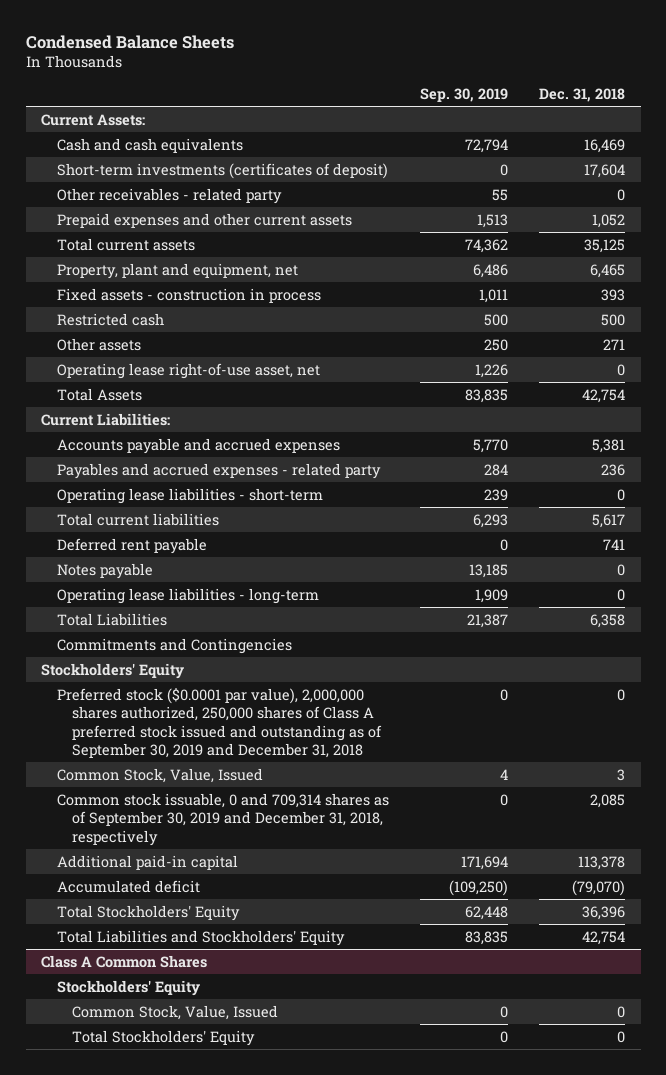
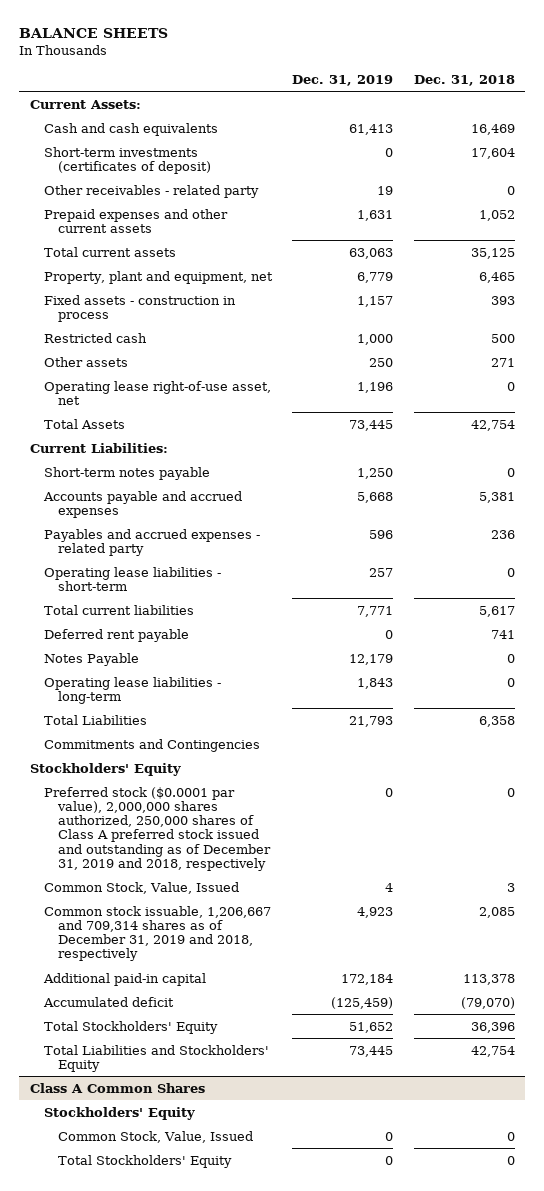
[25,34,234,49] Condensed Balance Sheets -> [19,28,169,39] BALANCE SHEETS
[419,88,508,103] Sep. 30, 2019 -> none
none -> [292,74,394,86] Dec. 31, 2019
none -> [43,466,210,480] Short-term notes payable
[56,562,153,579] Notes payable -> [43,652,139,666] Notes Payable
[56,687,382,759] Preferred stock ($0.0001 par value), 2,000,000 shares authorized, 250,000 shares of Class A preferred stock issued and outstanding as of September 30, 2019 and December 31, 2018 -> [43,786,271,871] Preferred stock ($0.0001 par value), 2,000,000 shares authorized, 250,000 shares of Class A preferred stock issued and outstanding as of December 31, 2019 and 2018, respectively
[56,792,389,846] Common stock issuable, 0 and 709,314 shares as of September 30, 2019 and December 31, 2018, respectively -> [43,905,271,962] Common stock issuable, 1,206,667 and 709,314 shares as of December 31, 2019 and 2018, respectively

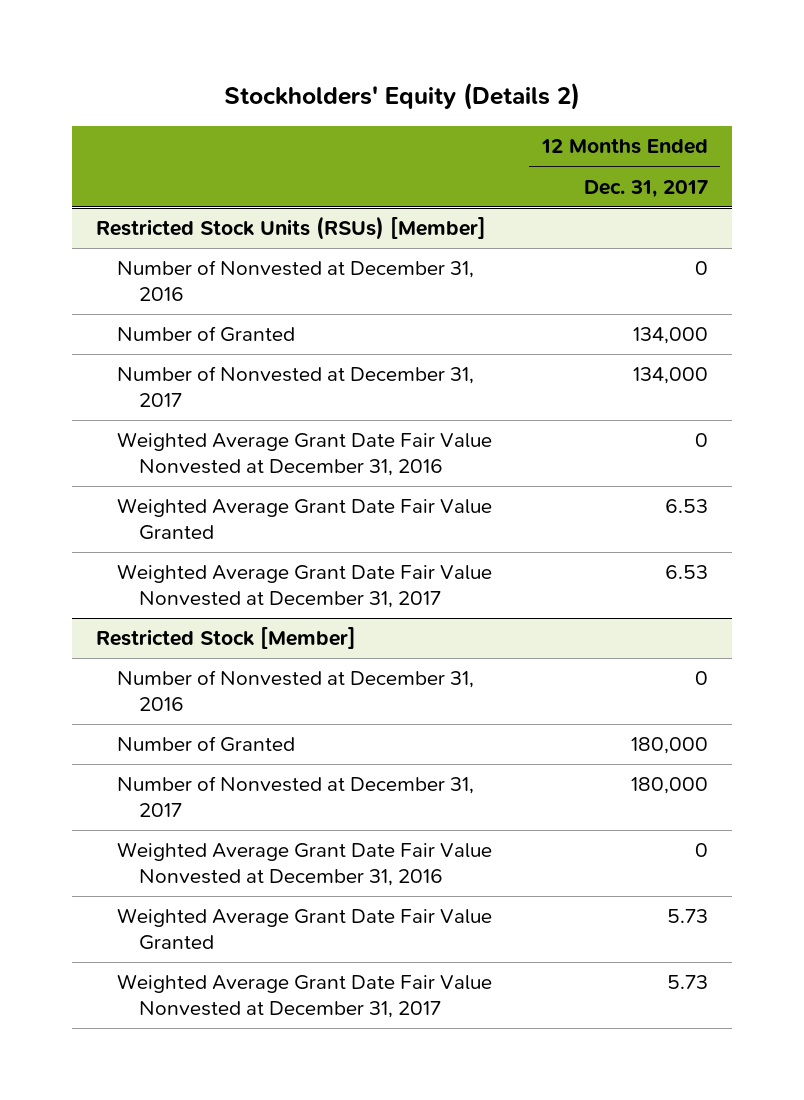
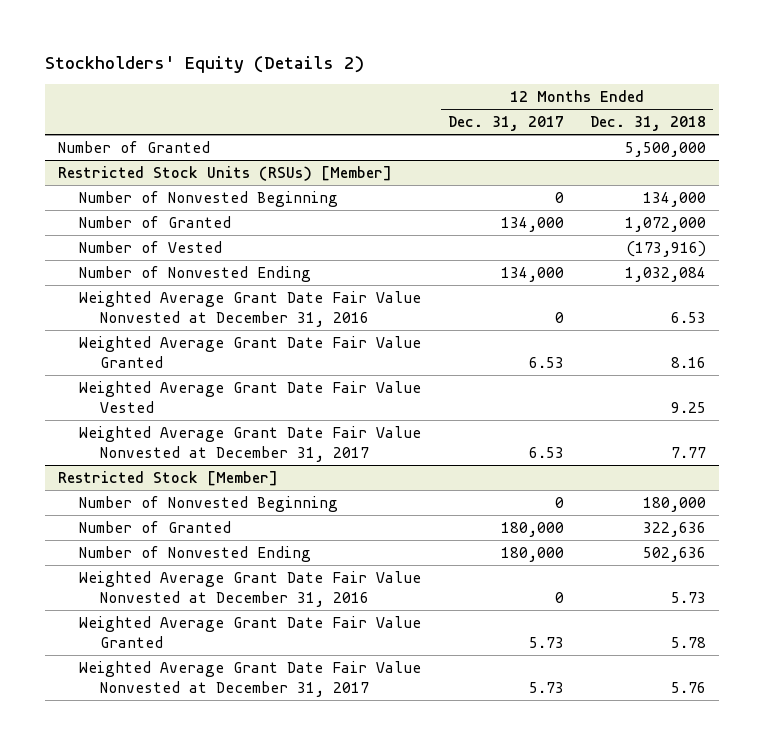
none -> [590,116,707,132] Dec. 31, 2018
none -> [57,140,210,153] Number of Granted
[117,260,475,301] Number of Nonvested at December 31, 2016 -> [78,190,338,207] Number of Nonvested Beginning
none -> [78,240,222,253] Number of Vested
[117,366,475,407] Number of Nonvested at December 31, 2017 -> [78,265,311,282] Number of Nonvested Ending
none -> [78,380,421,413] Weighted Average Grant Date Fair Value Vested
[117,670,475,711] Number of Nonvested at December 31, 2016 -> [78,495,338,512] Number of Nonvested Beginning
[117,776,475,817] Number of Nonvested at December 31, 2017 -> [78,545,311,562] Number of Nonvested Ending

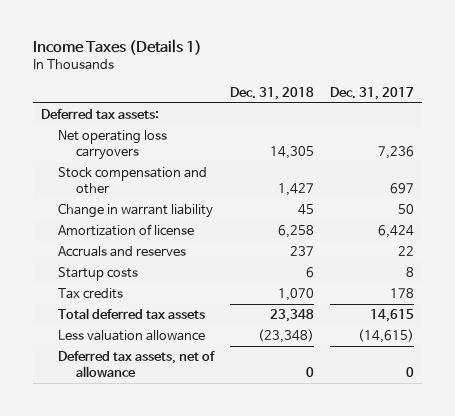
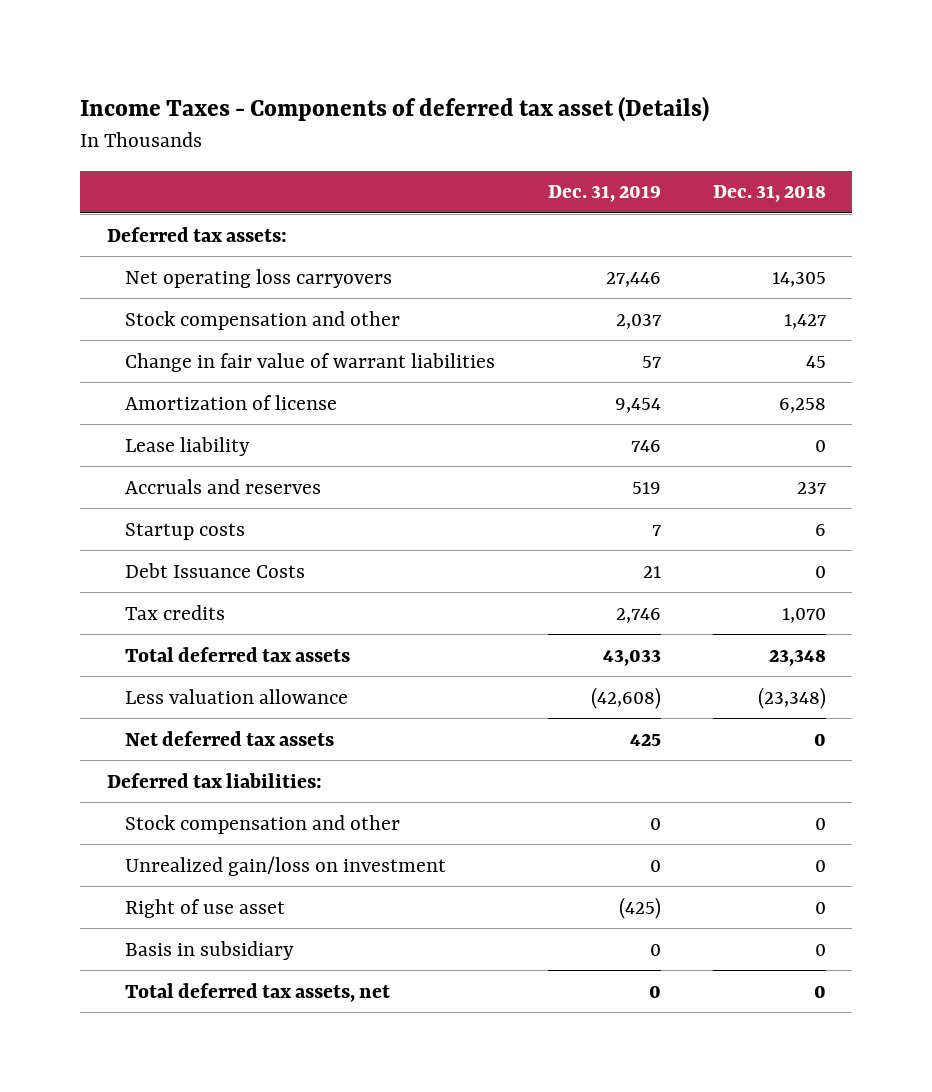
[32,39,202,56] Income Taxes (Details 1) -> [80,96,710,123] Income Taxes - Components of deferred tax asset (Details)
[330,86,415,100] Dec. 31, 2017 -> none
none -> [547,185,661,203] Dec. 31, 2019
[58,202,214,218] Change in warrant liability -> [125,352,496,372] Change in fair value of warrant liabilities
none -> [125,436,251,456] Lease liability
none -> [125,562,306,578] Debt Issuance Costs
[58,350,216,378] Deferred tax assets, net of allowance -> [125,730,335,746] Net deferred tax assets
none -> [106,772,322,788] Deferred tax liabilities:
none -> [125,814,401,834] Stock compensation and other
none -> [125,855,447,876] Unrealized gain/loss on investment
none -> [125,898,286,918] Right of use asset
none -> [125,940,295,960] Basis in subsidiary
none -> [125,982,391,1002] Total deferred tax assets, net

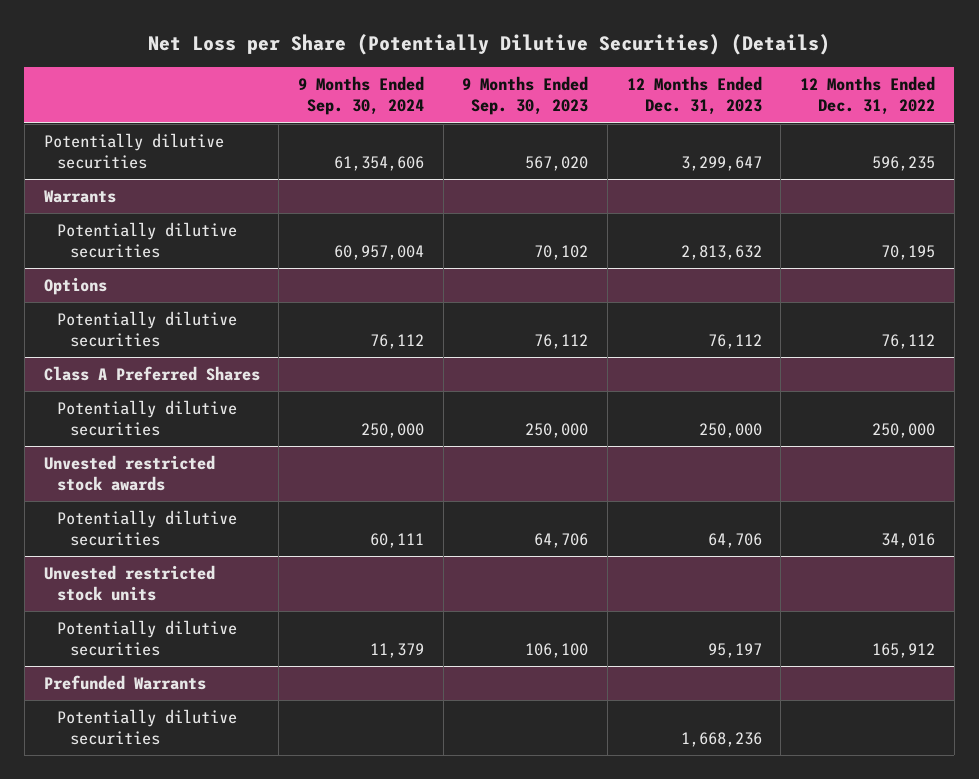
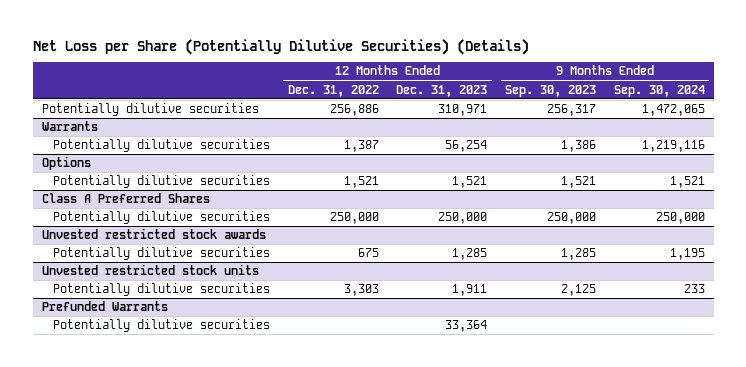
[334,156,425,172] 61,354,606 -> [641,104,705,117] 1,472,065
[525,156,589,172] 567,020 -> [547,104,597,117] 256,317
[680,156,762,172] 3,299,647 -> [438,104,488,117] 310,971
[872,156,936,172] 596,235 -> [329,104,379,117] 256,886
[334,245,425,261] 60,957,004 -> [641,140,705,153] 1,219,116
[534,245,589,261] 70,102 -> [561,140,597,153] 1,386
[680,245,762,261] 2,813,632 -> [445,140,488,153] 56,254
[881,245,936,261] 70,195 -> [343,140,379,153] 1,387
[370,334,425,350] 76,112 -> [669,176,705,189] 1,521
[534,334,589,350] 76,112 -> [561,176,597,189] 1,521
[707,334,762,350] 76,112 -> [452,176,488,189] 1,521
[881,334,936,350] 76,112 -> [343,176,379,189] 1,521
[370,533,425,549] 60,111 -> [669,248,705,261] 1,195
[534,533,589,549] 64,706 -> [561,248,597,261] 1,285
[707,533,762,549] 64,706 -> [452,248,488,261] 1,285
[881,533,936,549] 34,016 -> [357,248,379,258] 675
[370,643,425,659] 11,379 -> [683,284,705,294] 233
[525,643,589,659] 106,100 -> [561,284,597,297] 2,125
[707,643,762,659] 95,197 -> [452,284,488,297] 1,911
[872,643,936,659] 165,912 -> [343,284,379,297] 3,303
[680,732,762,748] 1,668,236 -> [445,320,488,333] 33,364

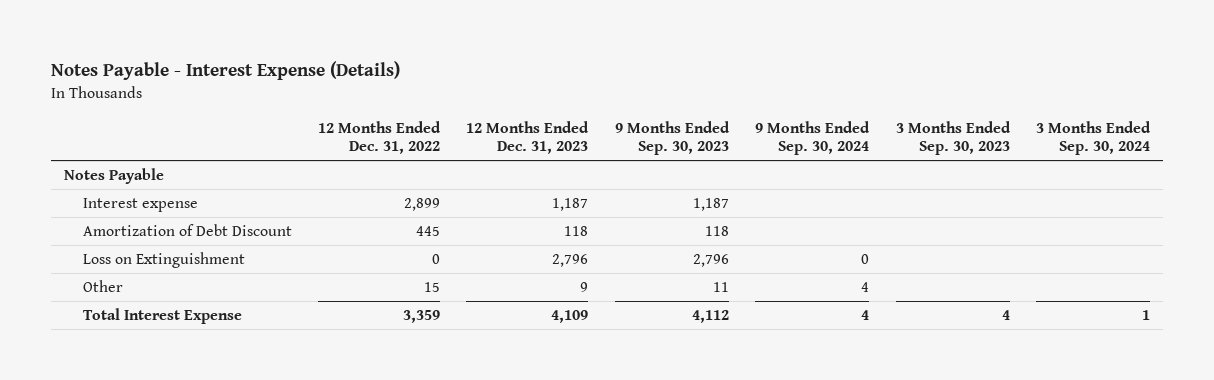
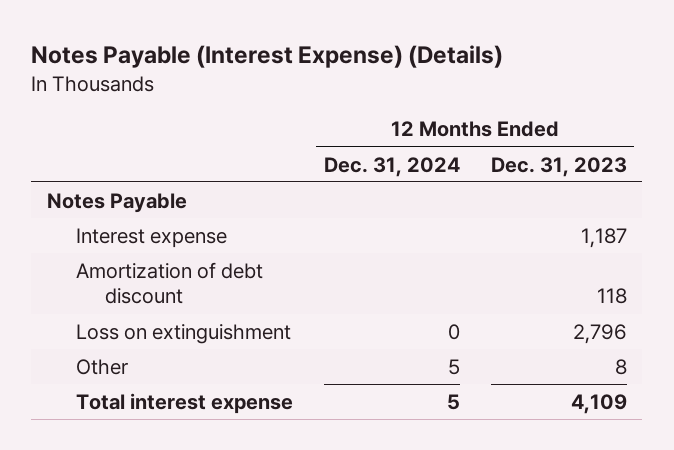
[50,60,400,80] Notes Payable - Interest Expense (Details) -> [31,45,504,69] Notes Payable (Interest Expense) (Details)
[317,120,441,155] 12 Months Ended Dec. 31, 2022 -> none
[614,120,730,156] 9 Months Ended Sep. 30, 2023 -> none
[755,120,871,156] 9 Months Ended Sep. 30, 2024 -> none
[895,120,1011,156] 3 Months Ended Sep. 30, 2023 -> none
[1036,120,1152,156] 3 Months Ended Sep. 30, 2024 -> none
none -> [323,156,460,177] Dec. 31, 2024
[82,223,292,236] Amortization of Debt Discount -> [75,261,263,305] Amortization of debt discount
[82,251,245,268] Loss on Extinguishment -> [75,323,291,344] Loss on extinguishment
[580,281,589,292] 9 -> [614,358,627,375] 8
[82,307,242,324] Total Interest Expense -> [75,392,293,414] Total interest expense

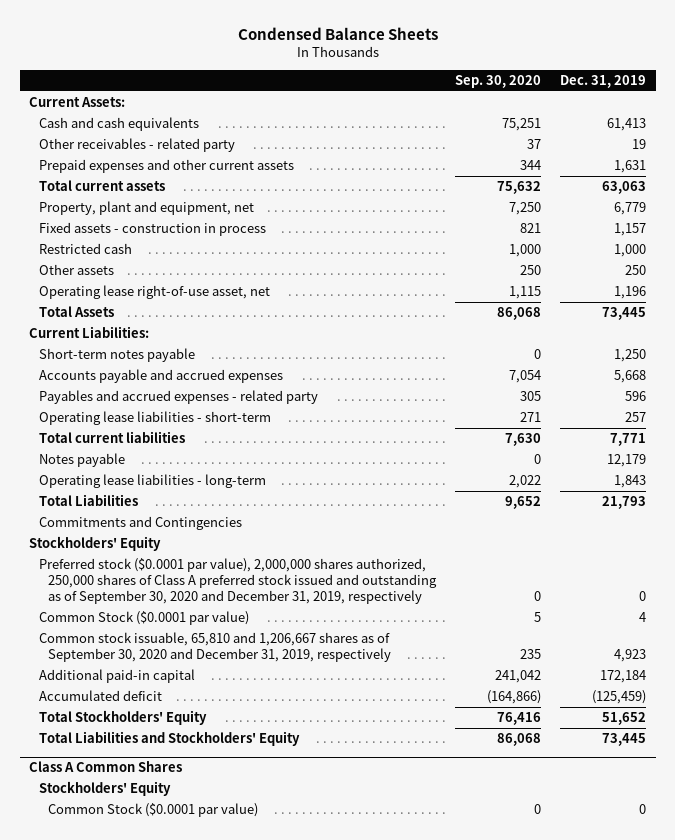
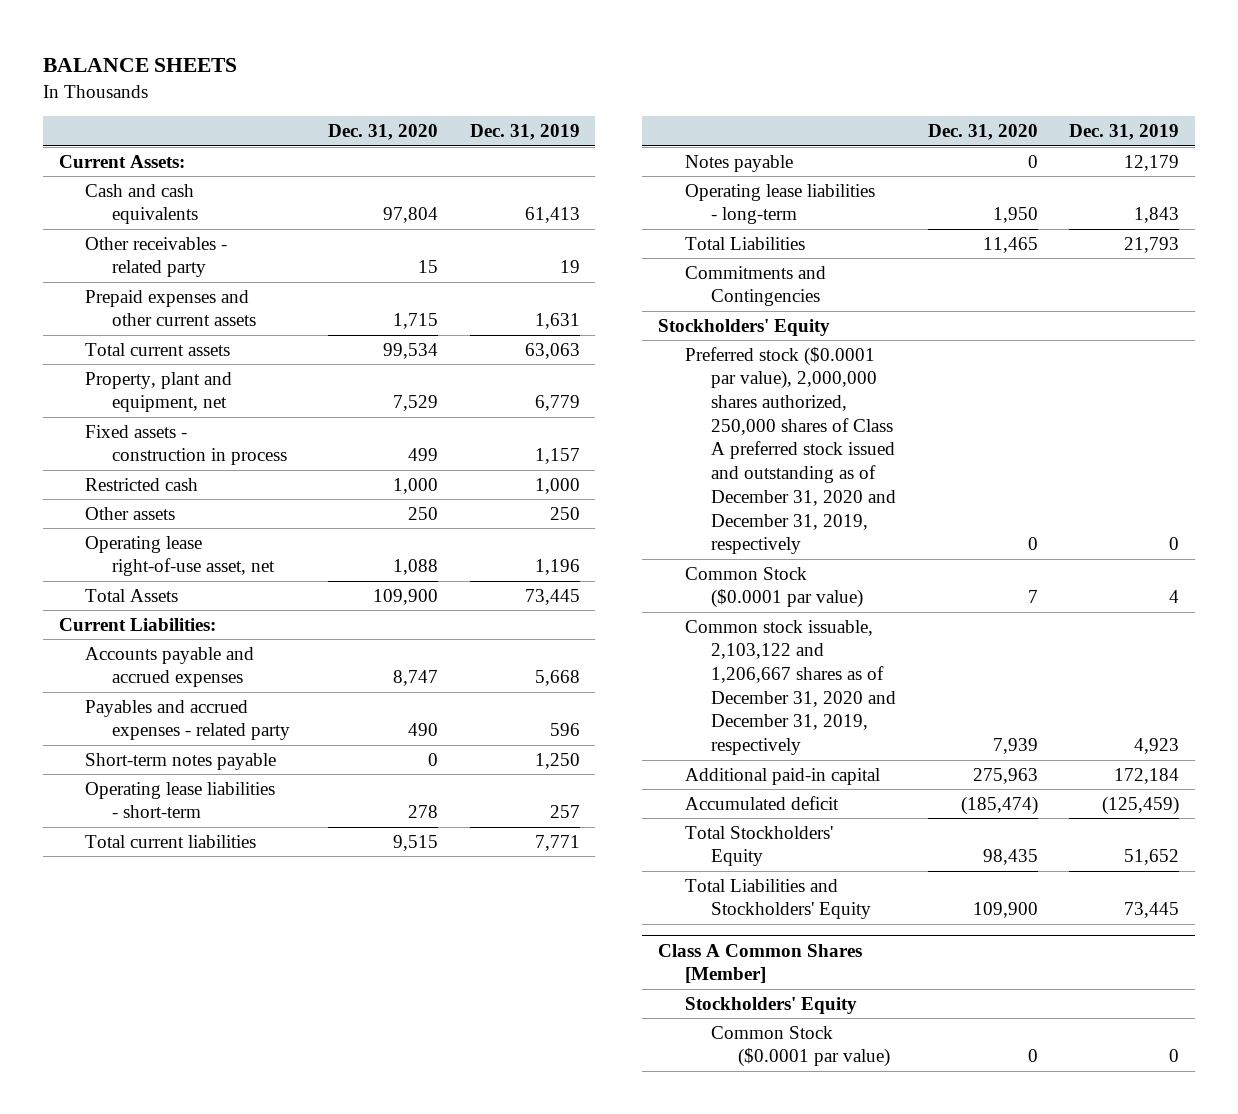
[237,26,438,40] Condensed Balance Sheets -> [43,58,238,73] BALANCE SHEETS
[455,74,542,88] Sep. 30, 2020 -> none
none -> [328,124,439,141] Dec. 31, 2020
[38,348,195,363] Short-term notes payable -> [85,752,277,770] Short-term notes payable
[38,558,437,605] Preferred stock ($0.0001 par value), 2,000,000 shares authorized, 250,000 shares of Class A preferred stock issued and outstanding as of September 30, 2020 and December 31, 2019, respectively -> [684,346,897,555] Preferred stock ($0.0001 par value), 2,000,000 shares authorized, 250,000 shares of Class A preferred stock issued and outstanding as of December 31, 2020 and December 31, 2019, respectively
[38,632,391,663] Common stock issuable, 65,810 and 1,206,667 shares as of September 30, 2020 and December 31, 2019, respectively -> [684,619,897,756] Common stock issuable, 2,103,122 and 1,206,667 shares as of December 31, 2020 and December 31, 2019, respectively
[29,761,183,773] Class A Common Shares -> [658,943,863,984] Class A Common Shares [Member]

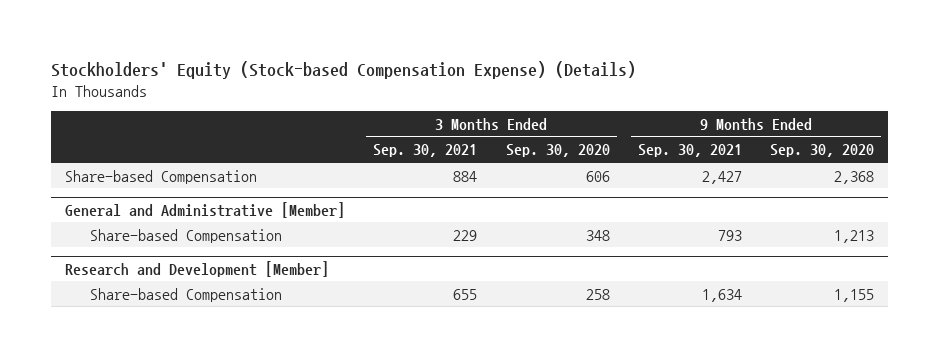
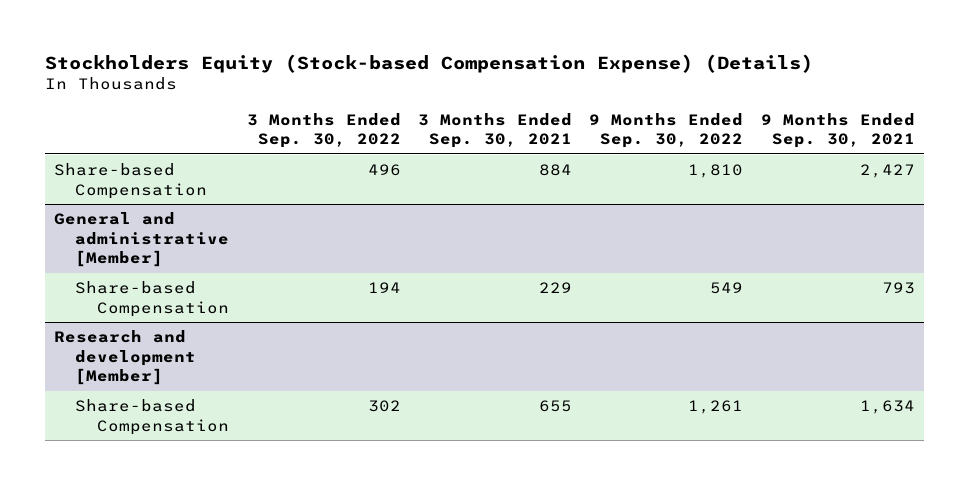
[51,61,637,80] Stockholders' Equity (Stock-based Compensation Expense) (Details) -> [45,53,814,73] Stockholders Equity (Stock-based Compensation Expense) (Details)
[505,144,610,158] Sep. 30, 2020 -> none
[769,144,874,158] Sep. 30, 2020 -> none
none -> [246,112,401,149] 3 Months Ended Sep. 30, 2022
none -> [589,112,744,149] 9 Months Ended Sep. 30, 2022
[65,201,346,218] General and Administrative [Member] -> [53,212,230,268] General and administrative [Member]
[65,260,330,277] Research and Development [Member] -> [53,330,197,386] Research and development [Member]

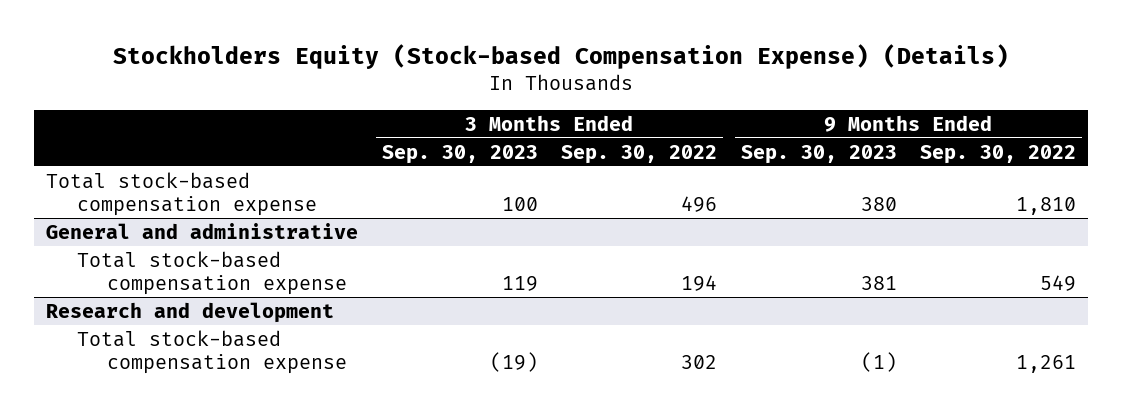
[418,112,573,149] 3 Months Ended Sep. 30, 2021 -> none
[760,112,915,149] 9 Months Ended Sep. 30, 2021 -> none
none -> [381,144,538,164] Sep. 30, 2023
none -> [740,144,897,164] Sep. 30, 2023
[53,163,208,199] Share-based Compensation -> [45,171,317,216] Total stock-based compensation expense
[53,212,230,268] General and administrative [Member] -> [45,222,358,239] General and administrative
[75,281,229,317] Share-based Compensation -> [76,250,348,295] Total stock-based compensation expense
[53,330,197,386] Research and development [Member] -> [45,301,334,323] Research and development
[75,399,229,435] Share-based Compensation -> [76,329,348,374] Total stock-based compensation expense

